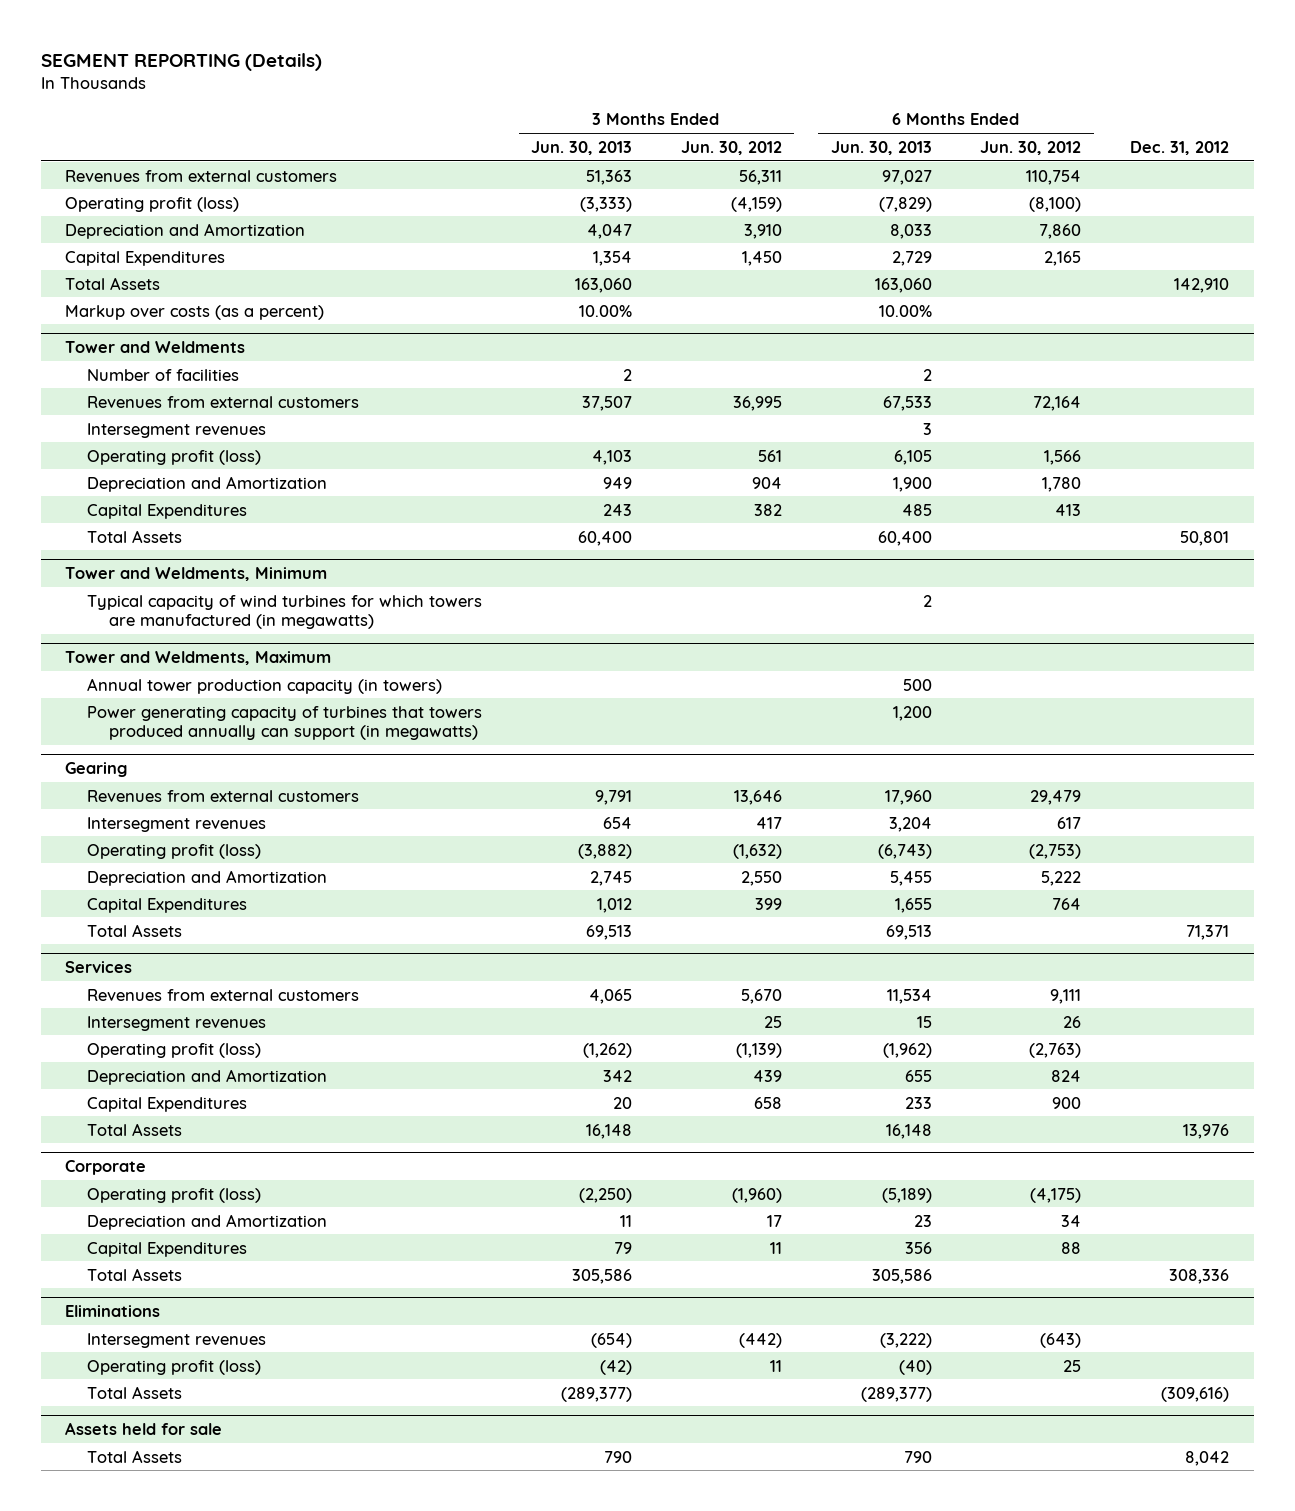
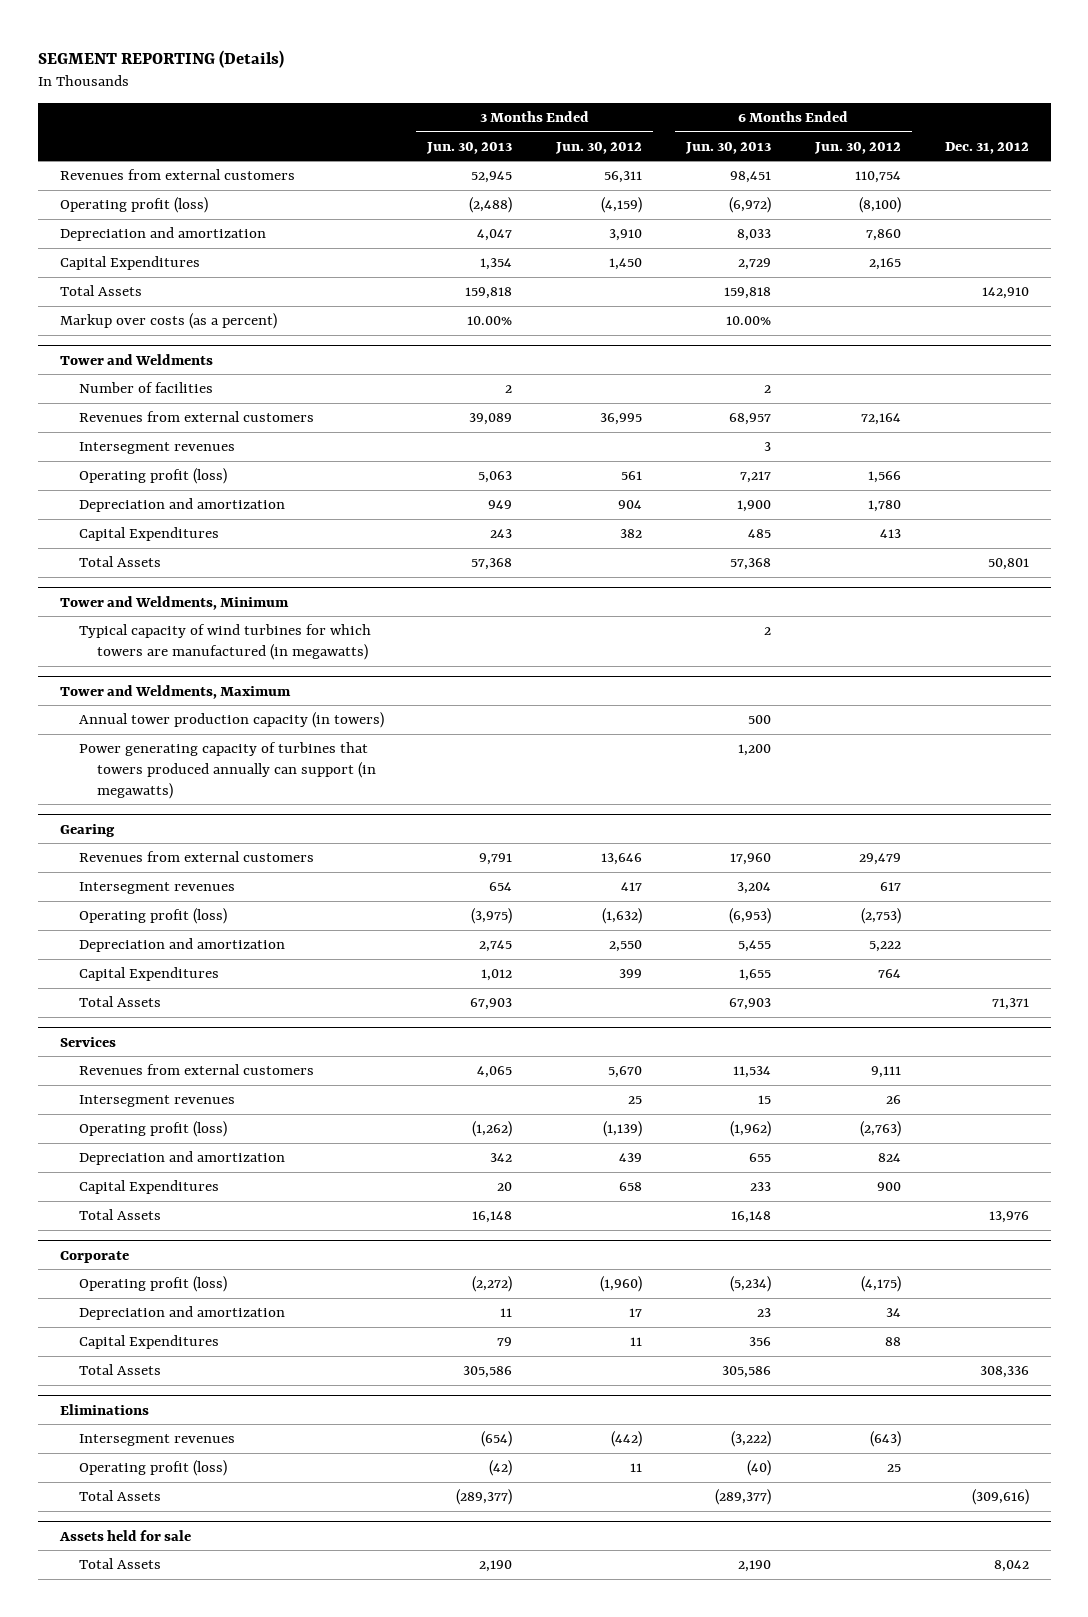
[586,169,633,185] 51,363 -> [471,171,513,184] 52,945
[881,169,932,185] 97,027 -> [730,171,772,184] 98,451
[580,196,633,212] (3,333) -> [469,197,513,214] (2,488)
[878,196,932,212] (7,829) -> [729,197,772,214] (6,972)
[65,222,306,239] Depreciation and Amortization -> [59,227,266,242] Depreciation and amortization
[575,277,633,293] 163,060 -> [465,287,513,300] 159,818
[874,277,932,293] 163,060 -> [724,287,772,300] 159,818
[582,395,633,411] 37,507 -> [469,413,513,426] 39,089
[882,395,932,411] 67,533 -> [729,413,772,426] 68,957
[592,449,633,465] 4,103 -> [478,471,513,484] 5,063
[893,449,932,465] 6,105 -> [740,471,772,484] 7,217
[87,475,328,492] Depreciation and Amortization -> [78,498,285,513] Depreciation and amortization
[578,530,633,546] 60,400 -> [471,558,513,571] 57,368
[877,530,932,546] 60,400 -> [730,558,772,571] 57,368
[578,843,633,859] (3,882) -> [471,908,513,925] (3,975)
[877,843,932,859] (6,743) -> [729,908,772,925] (6,953)
[87,869,328,886] Depreciation and Amortization -> [78,938,285,953] Depreciation and amortization
[586,924,633,940] 69,513 -> [470,998,513,1011] 67,903
[885,924,932,940] 69,513 -> [729,998,772,1011] 67,903
[87,1068,328,1085] Depreciation and Amortization -> [78,1151,285,1166] Depreciation and amortization
[579,1187,633,1203] (2,250) -> [472,1276,513,1293] (2,272)
[881,1187,932,1203] (5,189) -> [730,1276,772,1293] (5,234)
[87,1213,328,1230] Depreciation and Amortization -> [78,1306,285,1321] Depreciation and amortization
[604,1450,633,1463] 790 -> [479,1560,513,1573] 2,190
[903,1450,932,1463] 790 -> [738,1560,772,1573] 2,190

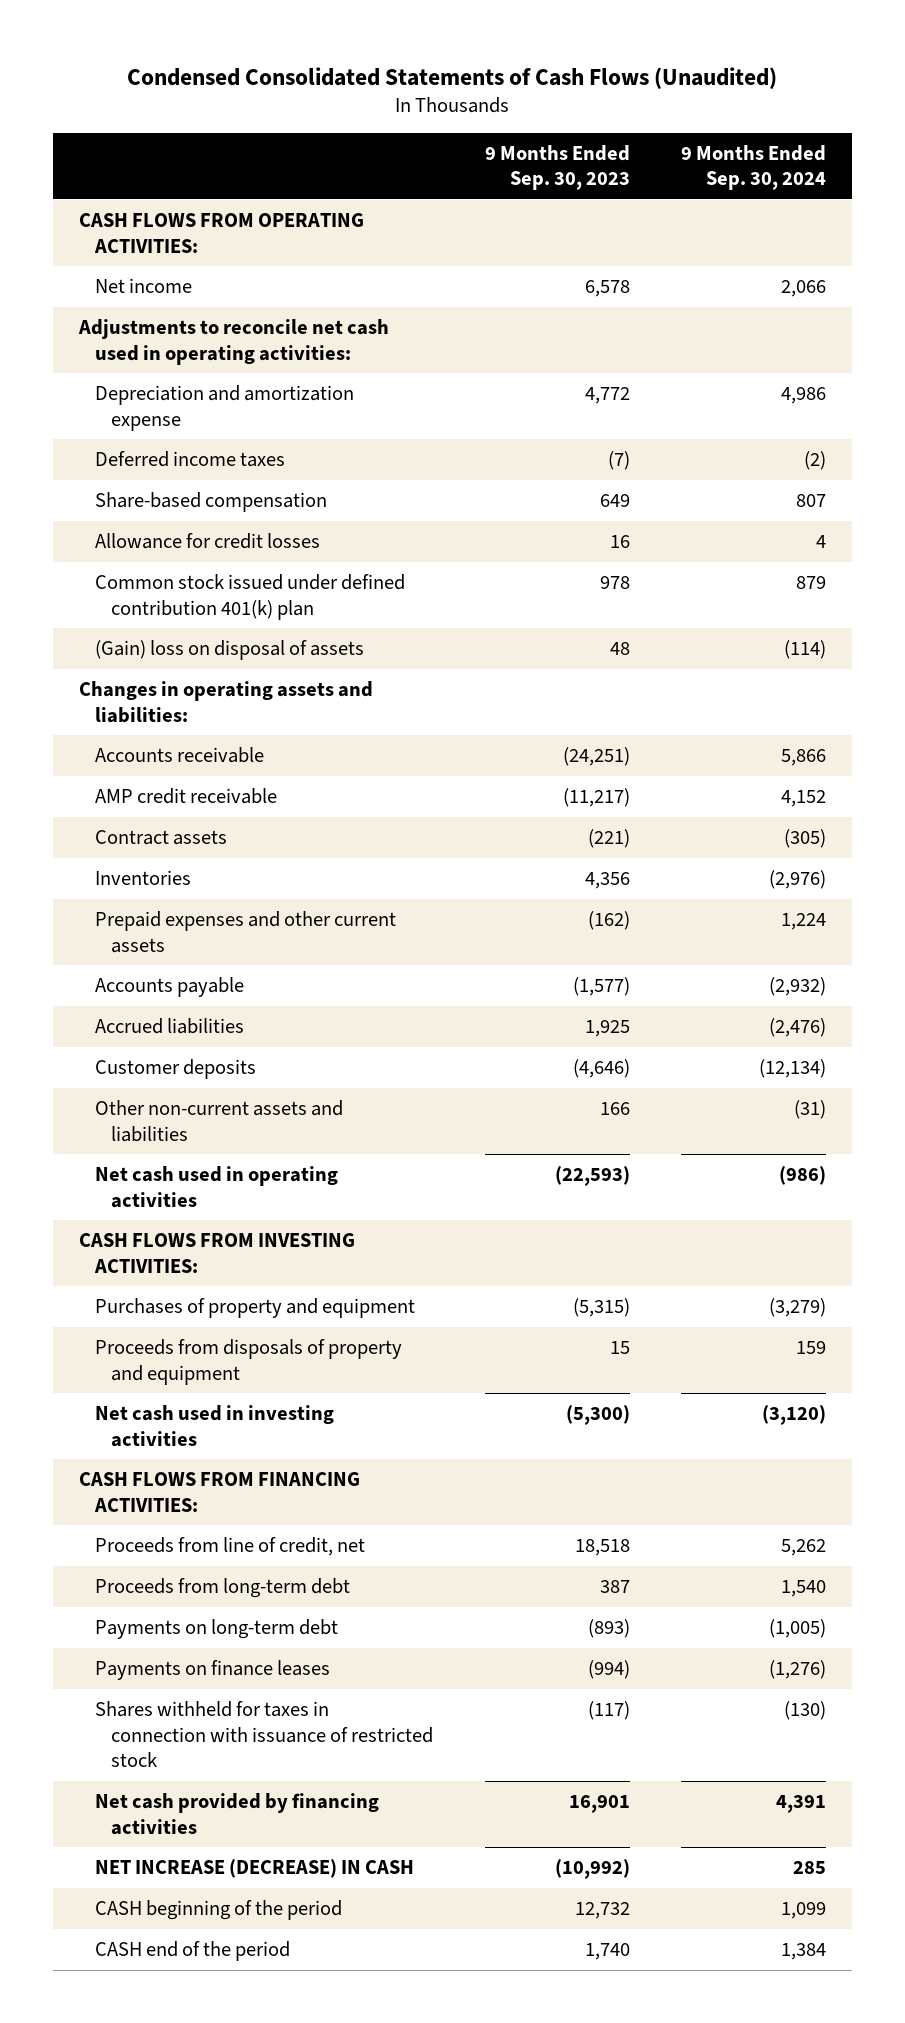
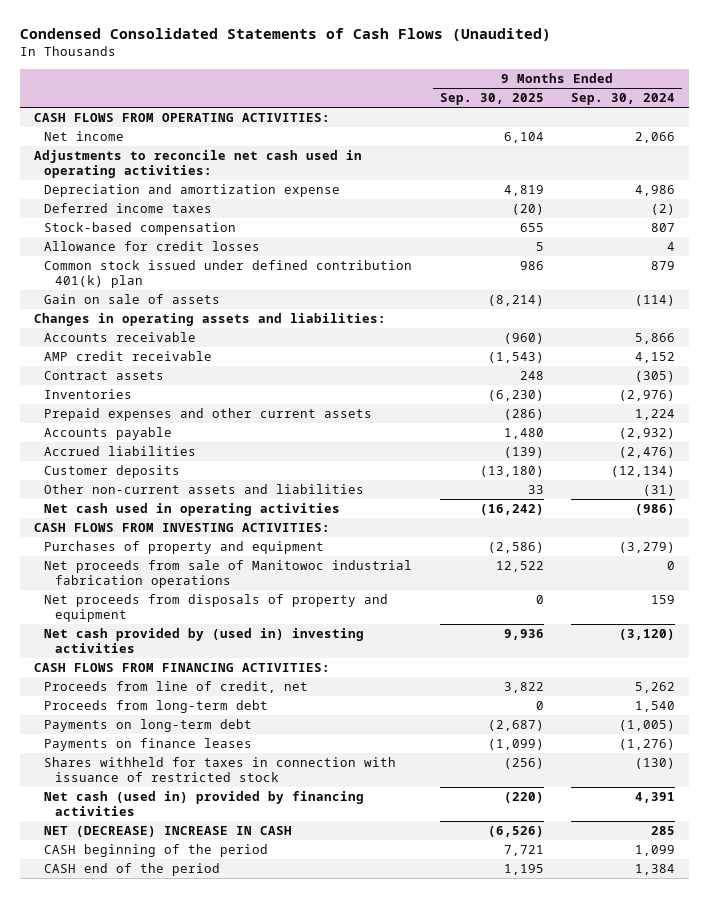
[484,144,630,191] 9 Months Ended Sep. 30, 2023 -> none
none -> [439,93,544,106] Sep. 30, 2025
[94,492,327,513] Share-based compensation -> [44,222,237,236] Stock-based compensation
[94,640,364,661] (Gain) loss on disposal of assets -> [44,294,221,305] Gain on sale of assets
none -> [44,560,413,588] Net proceeds from sale of Manitowoc industrial fabrication operations
[94,1339,402,1385] Proceeds from disposals of property and equipment -> [44,594,389,622] Net proceeds from disposals of property and equipment
[94,1405,334,1447] Net cash used in investing activities -> [44,628,365,653] Net cash provided by (used in) investing activities
[94,1793,379,1835] Net cash provided by financing activities -> [44,791,365,816] Net cash (used in) provided by financing activities
[94,1859,414,1879] NET INCREASE (DECREASE) IN CASH -> [44,826,293,838] NET (DECREASE) INCREASE IN CASH

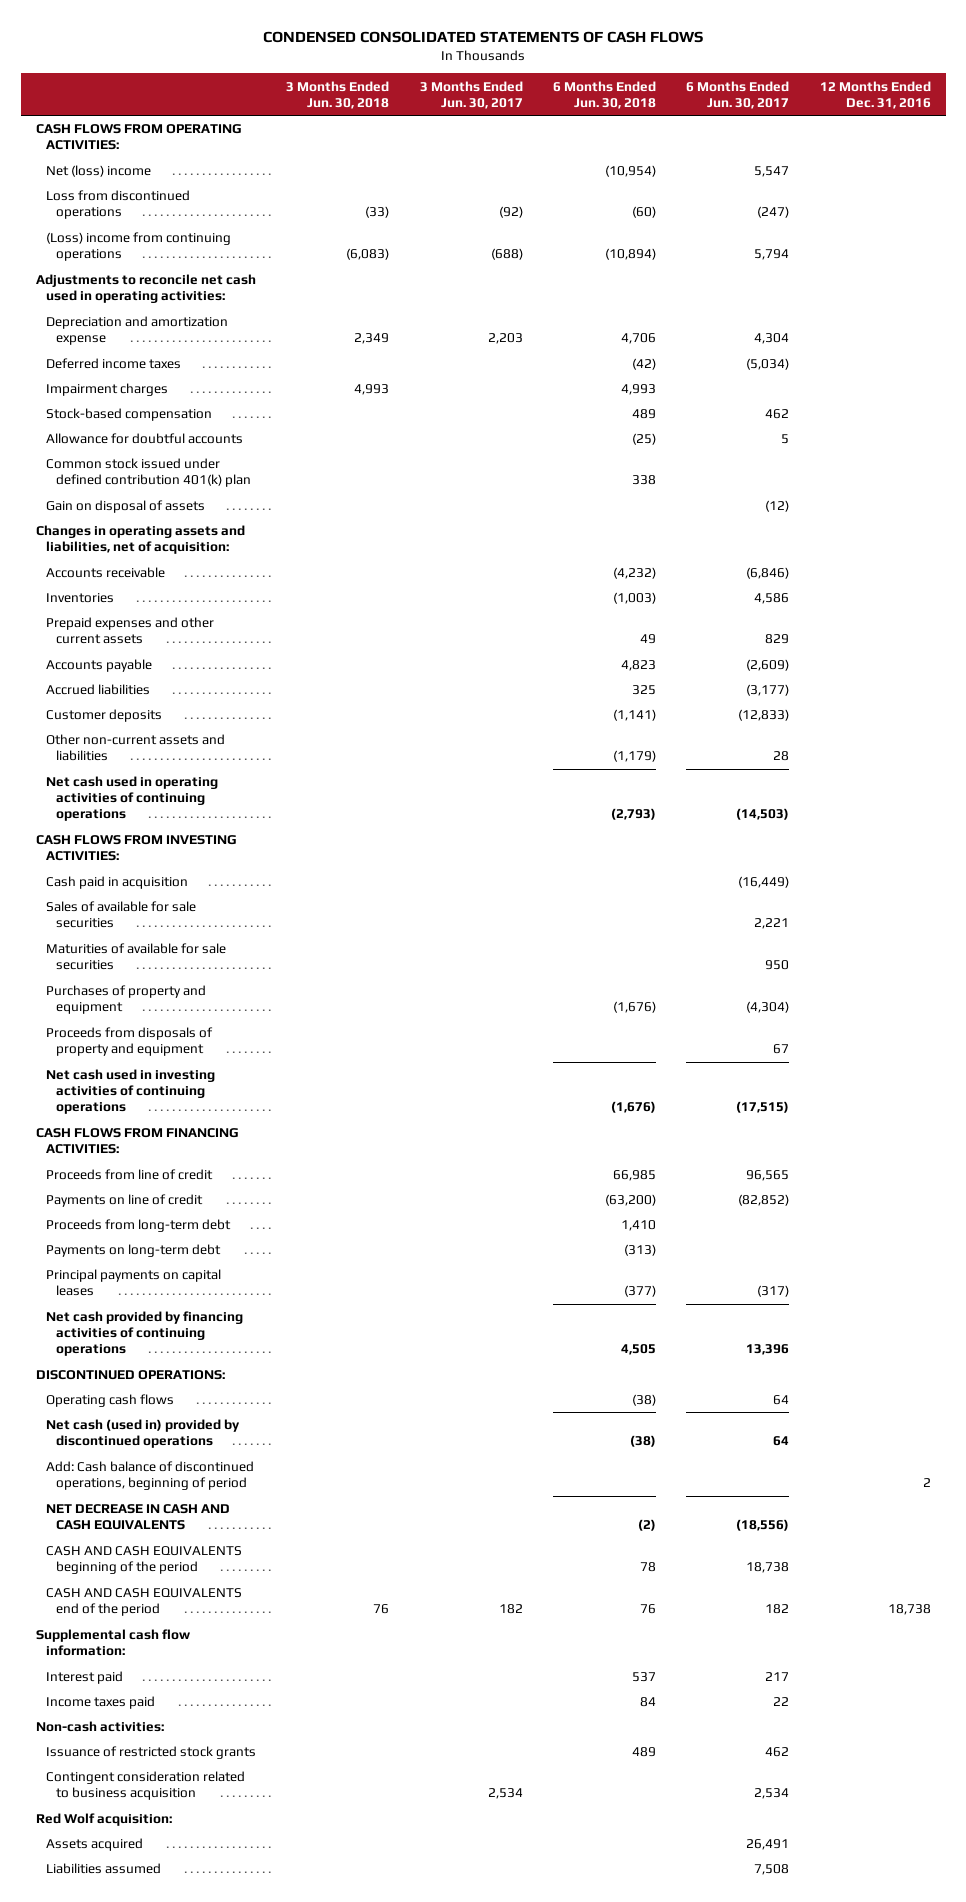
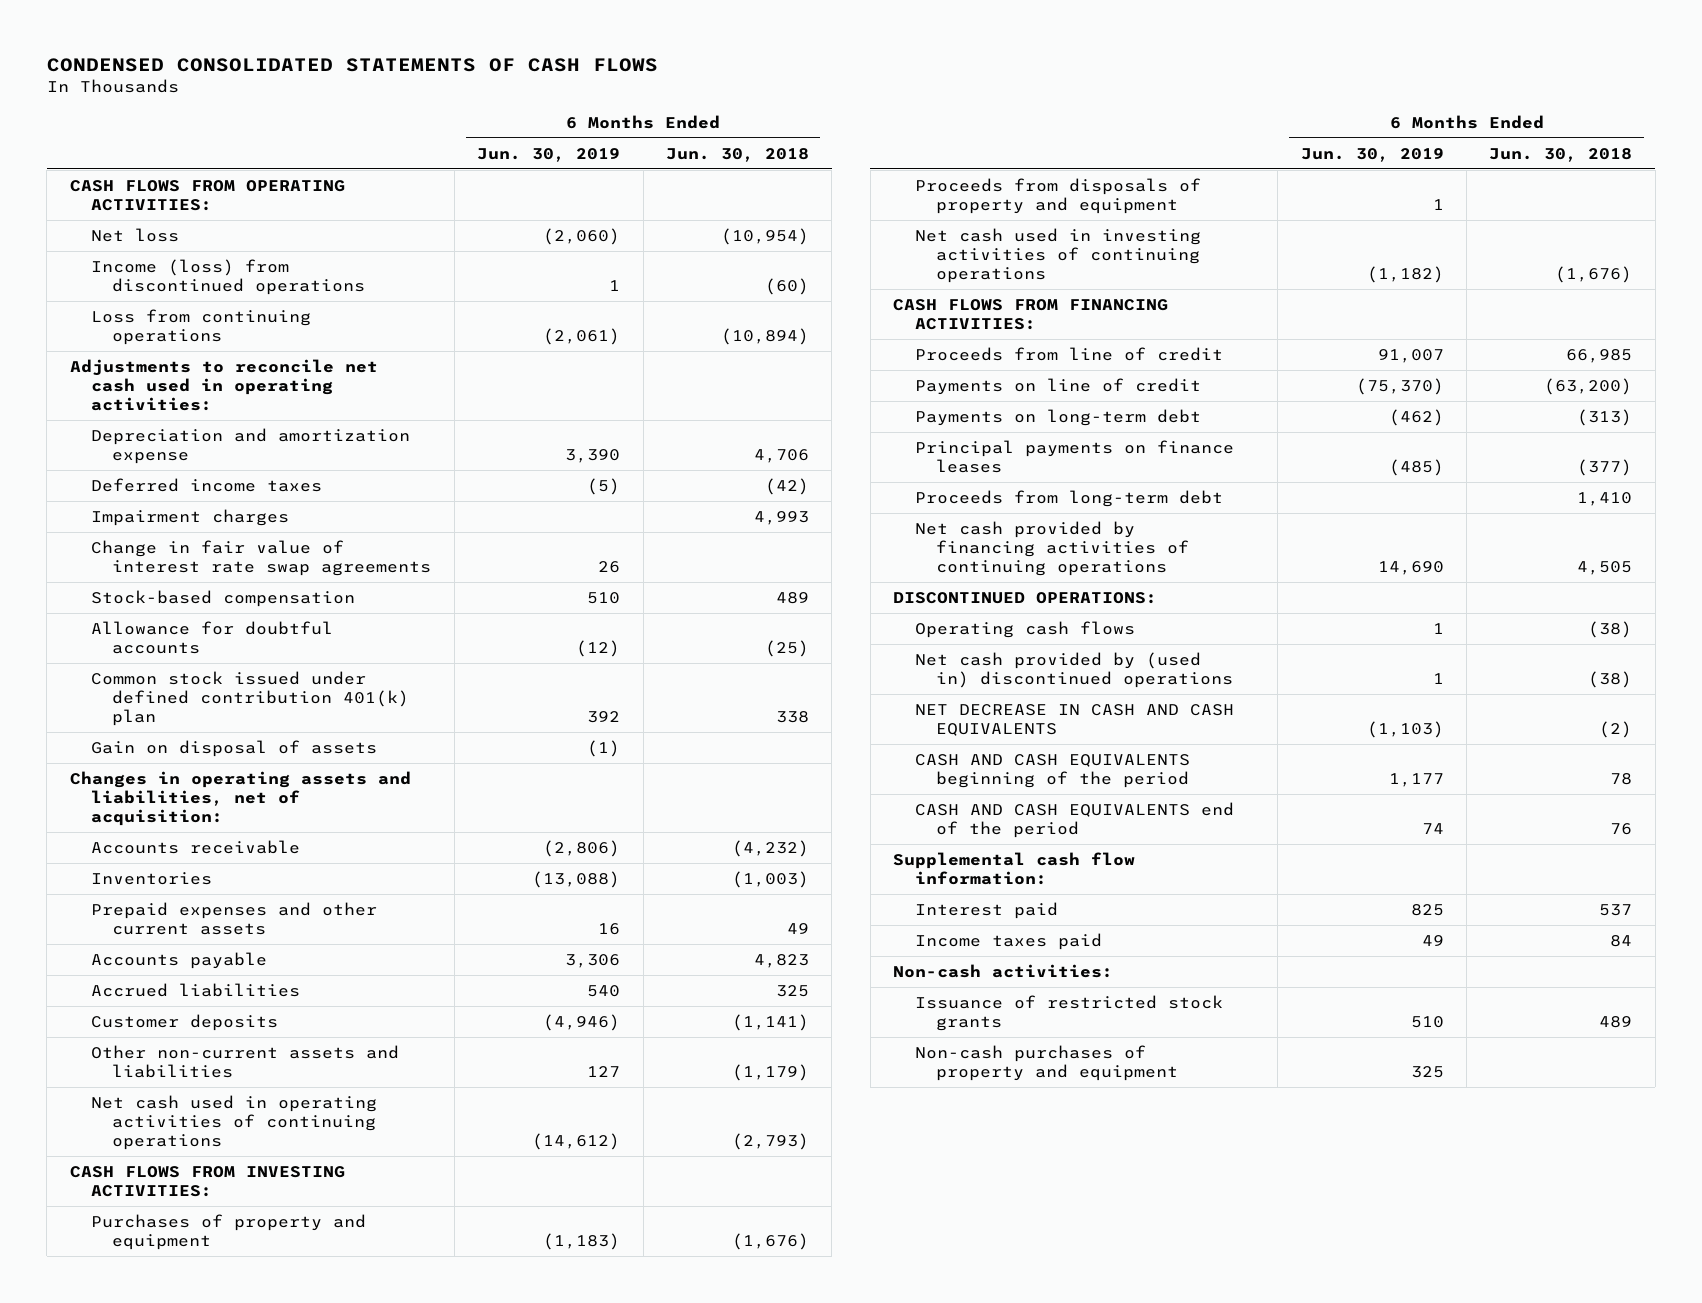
[286,80,390,109] 3 Months Ended Jun. 30, 2018 -> none
[419,80,523,109] 3 Months Ended Jun. 30, 2017 -> none
[686,80,790,109] 6 Months Ended Jun. 30, 2017 -> none
[819,80,931,109] 12 Months Ended Dec. 31, 2016 -> none
none -> [477,147,621,162] Jun. 30, 2019
[45,165,151,178] Net (loss) income -> [91,227,180,242] Net loss
[45,190,190,220] Loss from discontinued operations -> [91,258,366,295] Income (loss) from discontinued operations
[45,232,231,262] (Loss) income from continuing operations -> [91,308,312,345] Loss from continuing operations
none -> [91,539,432,576] Change in fair value of interest rate swap agreements
[45,876,188,890] Cash paid in acquisition -> none
[45,901,196,929] Sales of available for sale securities -> none
[45,943,226,971] Maturities of available for sale securities -> none
[45,1269,221,1297] Principal payments on capital leases -> [914,439,1234,473] Principal payments on finance leases
[45,1219,231,1233] Proceeds from long-term debt -> [914,489,1223,507] Proceeds from long-term debt
[45,1461,254,1491] Add: Cash balance of discontinued operations, beginning of period -> none
[45,1419,240,1449] Net cash (used in) provided by discontinued operations -> [914,651,1234,688] Net cash provided by (used in) discontinued operations
[45,1771,245,1801] Contingent consideration related to business acquisition -> none
[35,1813,172,1827] Red Wolf acquisition: -> none
[45,1838,143,1852] Assets acquired -> none
[45,1863,161,1875] Liabilities assumed -> none
none -> [914,1044,1179,1081] Non-cash purchases of property and equipment

